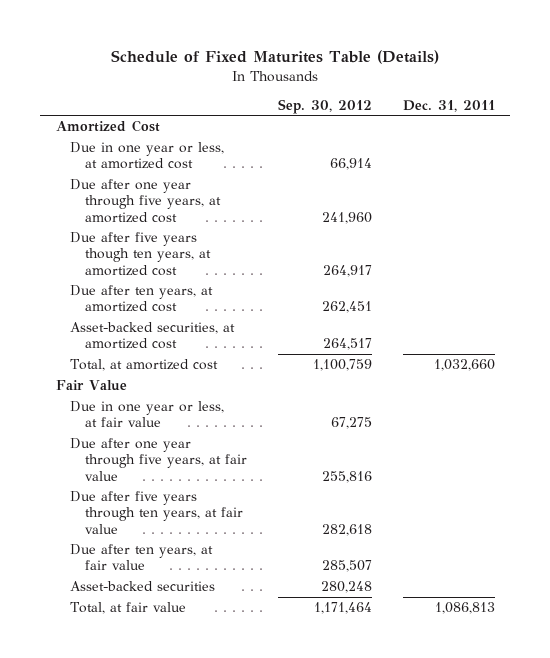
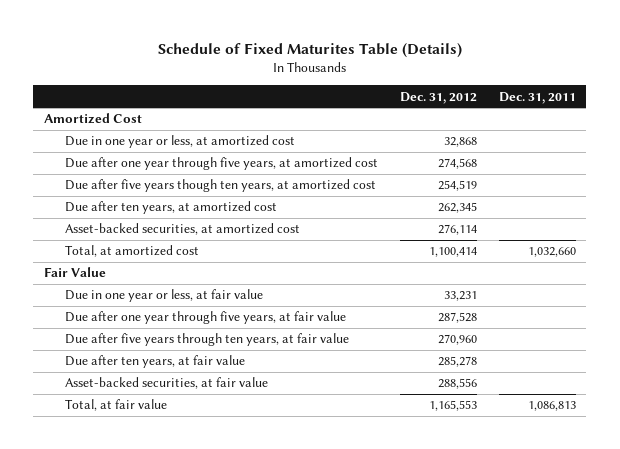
[277,98,372,114] Sep. 30, 2012 -> none
none -> [399,91,477,104] Dec. 31, 2012
[70,581,216,592] Asset-backed securities -> [64,377,268,390] Asset-backed securities, at fair value

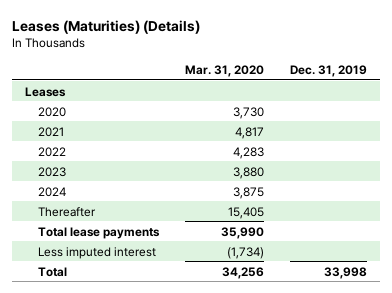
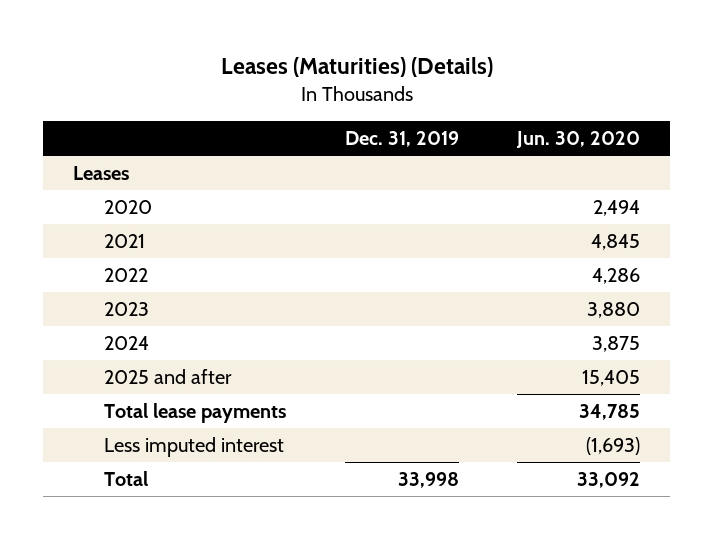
[185,64,265,77] Mar. 31, 2020 -> none
none -> [516,131,641,149] Jun. 30, 2020
[37,206,96,217] Thereafter -> [103,368,232,384] 2025 and after

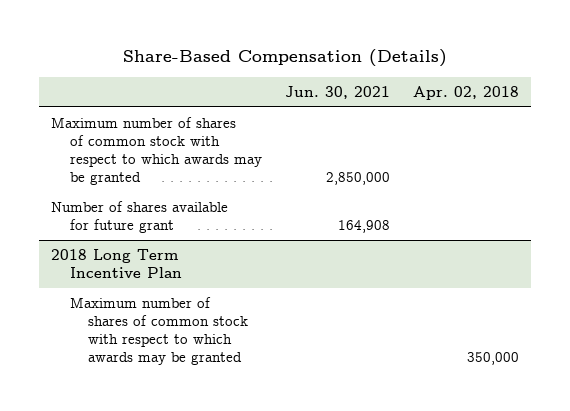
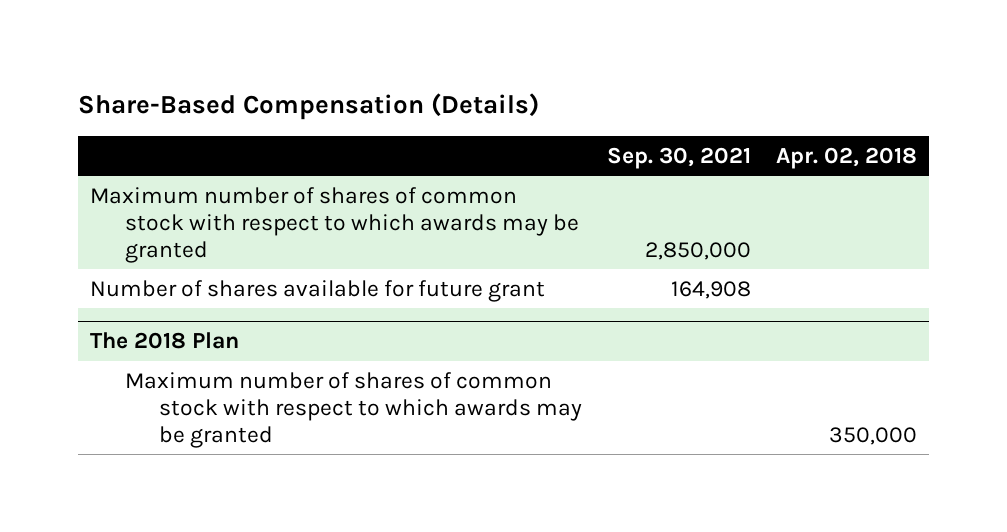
[284,86,390,100] Jun. 30, 2021 -> none
none -> [607,146,752,169] Sep. 30, 2021
[50,248,182,279] 2018 Long Term Incentive Plan -> [90,332,240,350] The 2018 Plan

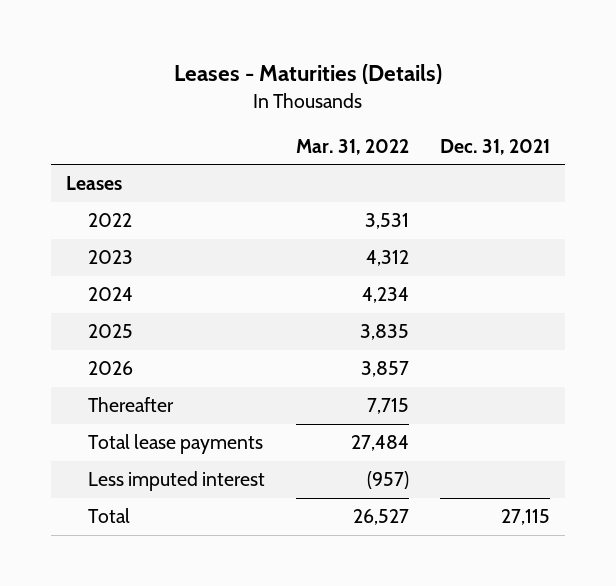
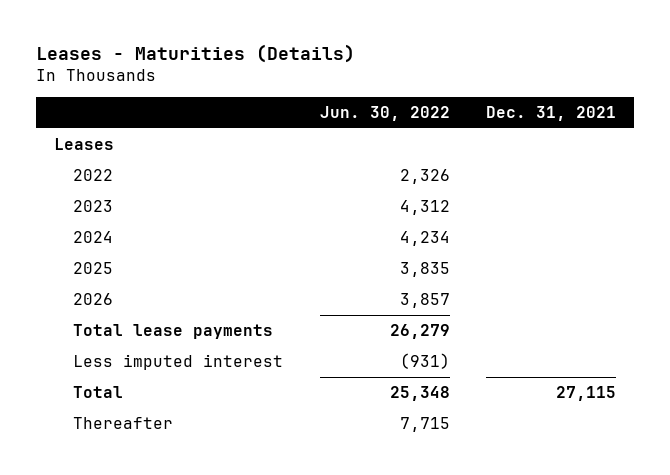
[295,138,409,155] Mar. 31, 2022 -> none
none -> [319,105,450,121] Jun. 30, 2022
[87,397,174,413] Thereafter -> [73,417,174,430] Thereafter

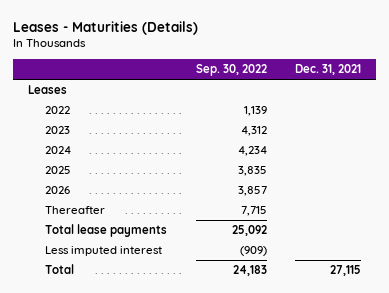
[319,105,450,121] Jun. 30, 2022 -> none
none -> [195,64,267,77] Sep. 30, 2022
[73,417,174,430] Thereafter -> [45,206,106,215] Thereafter

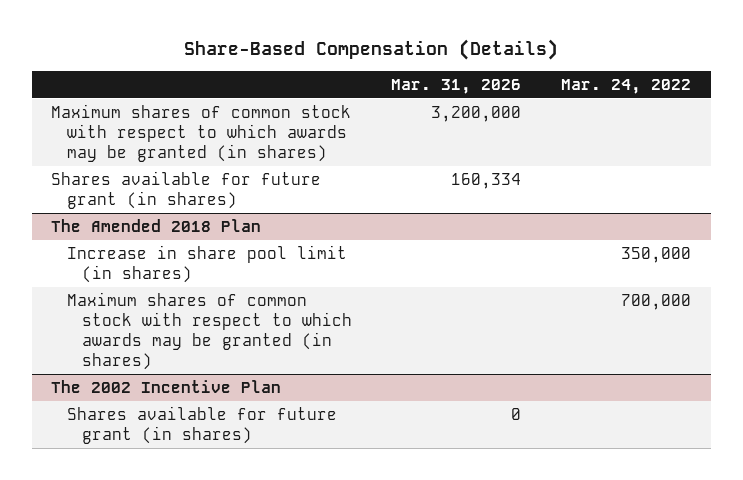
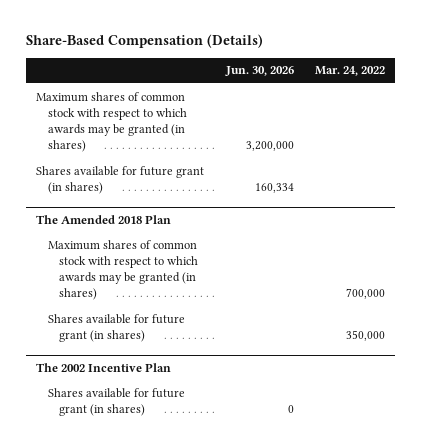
[391,78,522,94] Mar. 31, 2026 -> none
none -> [224,66,294,77] Jun. 30, 2026
[66,244,347,283] Increase in share pool limit (in shares) -> none
none -> [47,313,185,342] Shares available for future grant (in shares)

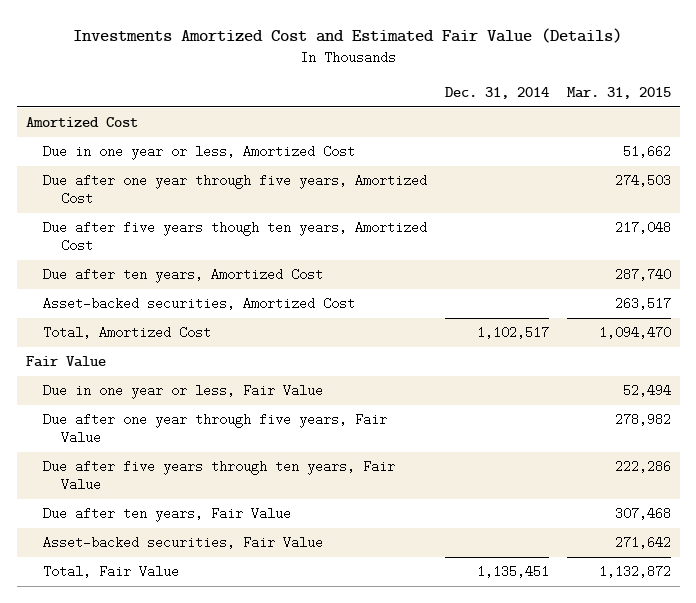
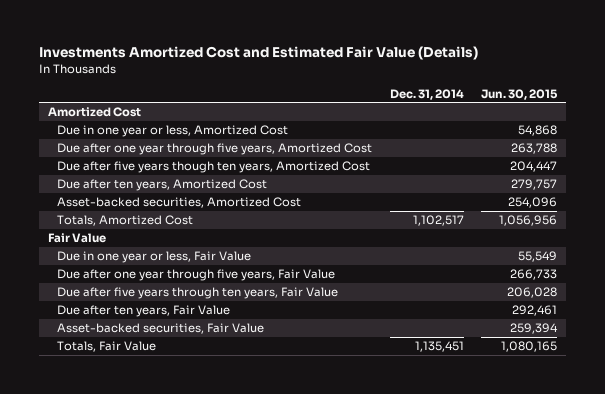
[566,87,671,100] Mar. 31, 2015 -> none
none -> [481,88,559,100] Jun. 30, 2015
[43,326,212,340] Total, Amortized Cost -> [57,215,194,227] Totals, Amortized Cost
[43,565,180,579] Total, Fair Value -> [57,341,157,353] Totals, Fair Value

